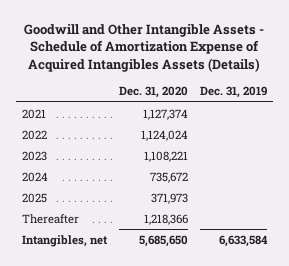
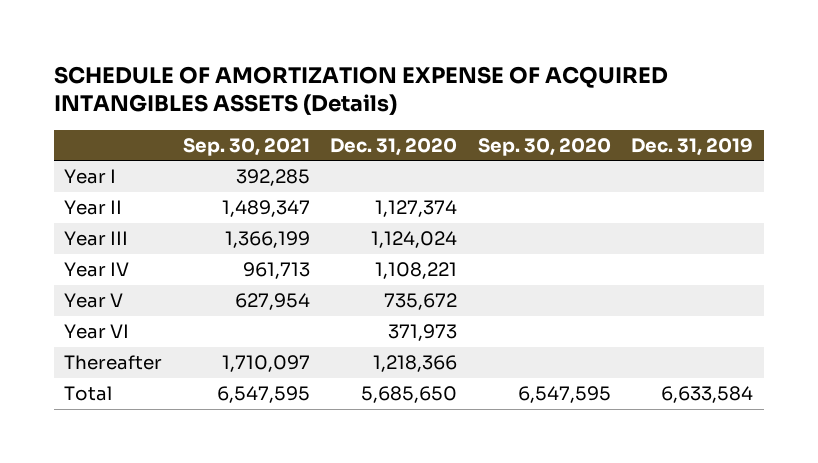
[24,23,265,73] Goodwill and Other Intangible Assets - Schedule of Amortization Expense of Acquired Intangibles Assets (Details) -> [53,65,668,116] SCHEDULE OF AMORTIZATION EXPENSE OF ACQUIRED INTANGIBLES ASSETS (Details)
none -> [182,137,310,156] Sep. 30, 2021
none -> [477,137,611,156] Sep. 30, 2020
none -> [64,169,117,185] Year I
[21,108,46,119] 2021 -> [64,200,123,216] Year II
[21,129,47,140] 2022 -> [64,231,129,247] Year III
[21,150,47,161] 2023 -> [64,262,130,278] Year IV
[21,171,48,182] 2024 -> [64,293,124,309] Year V
[21,192,47,203] 2025 -> [64,324,130,340] Year VI
[21,234,108,247] Intangibles, net -> [64,386,113,402] Total

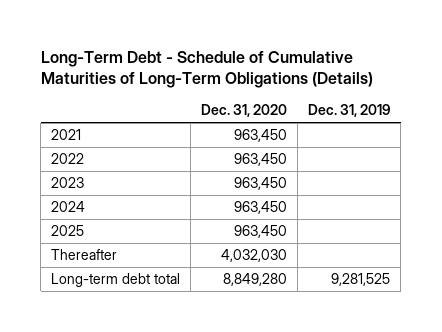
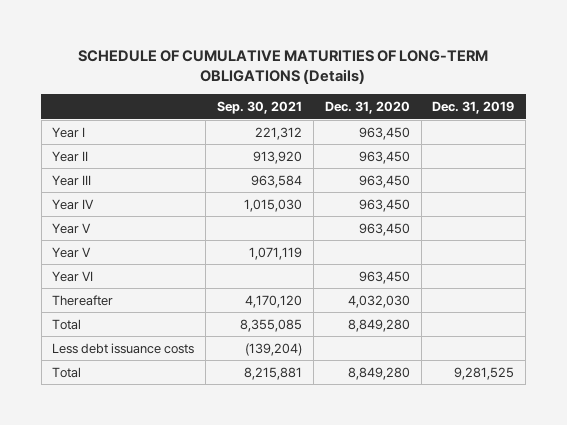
[40,50,373,89] Long-Term Debt - Schedule of Cumulative Maturities of Long-Term Obligations (Details) -> [78,50,489,85] SCHEDULE OF CUMULATIVE MATURITIES OF LONG-TERM OBLIGATIONS (Details)
none -> [217,101,303,115] Sep. 30, 2021
none -> [52,126,86,138] Year I
[51,129,82,141] 2021 -> [52,150,89,162] Year II
[51,153,85,165] 2022 -> [52,174,92,186] Year III
[51,177,85,189] 2023 -> [52,198,95,210] Year IV
[51,201,86,213] 2024 -> [52,222,92,234] Year V
none -> [52,246,92,258] Year V
[51,225,85,237] 2025 -> [52,270,94,282] Year VI
none -> [52,318,82,330] Total
none -> [52,342,195,354] Less debt issuance costs
[51,273,181,288] Long-term debt total -> [52,366,82,378] Total

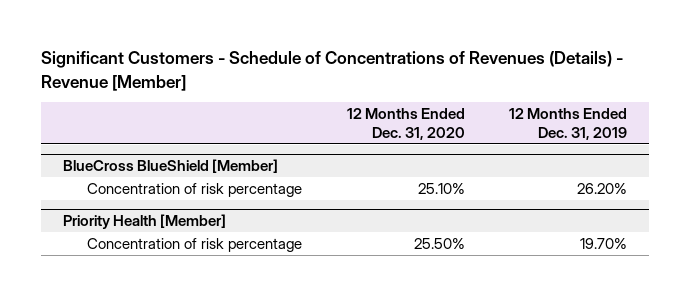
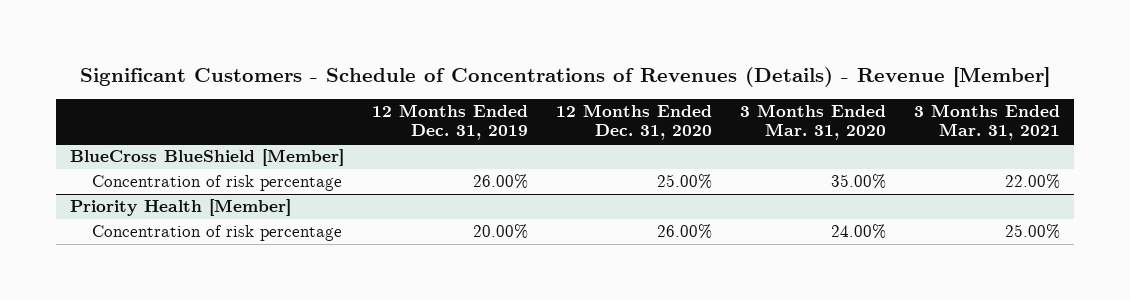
none -> [740,103,887,141] 3 Months Ended Mar. 31, 2020
none -> [914,103,1061,141] 3 Months Ended Mar. 31, 2021
[417,182,465,194] 25.10% -> [657,174,713,190] 25.00%
[577,182,628,194] 26.20% -> [472,174,528,190] 26.00%
[413,237,465,249] 25.50% -> [657,224,713,240] 26.00%
[580,237,628,249] 19.70% -> [472,224,528,240] 20.00%

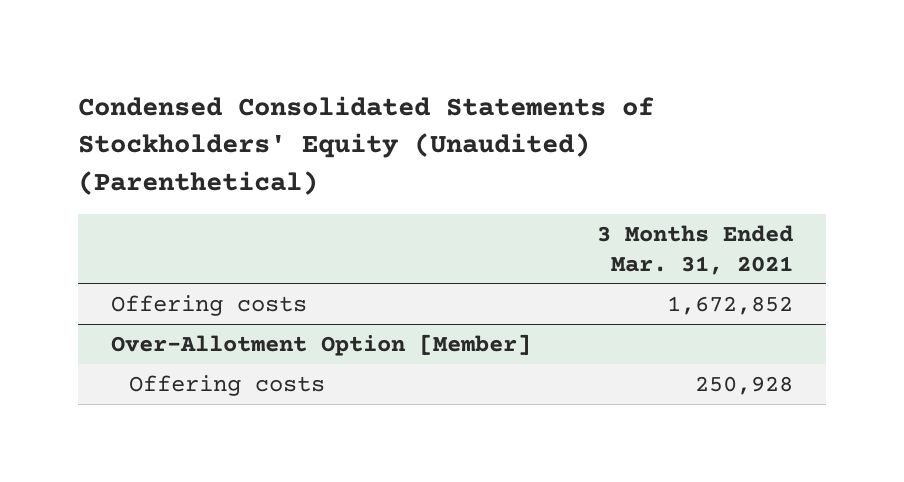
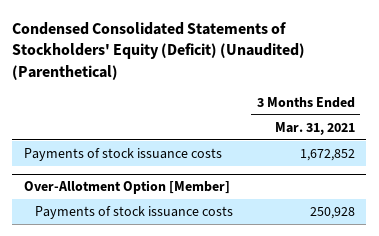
[77,96,654,195] Condensed Consolidated Statements of Stockholders' Equity (Unaudited) (Parenthetical) -> [12,21,306,80] Condensed Consolidated Statements of Stockholders' Equity (Deficit) (Unaudited) (Parenthetical)
[110,294,307,316] Offering costs -> [24,147,223,161] Payments of stock issuance costs
[128,374,325,396] Offering costs -> [34,205,233,219] Payments of stock issuance costs

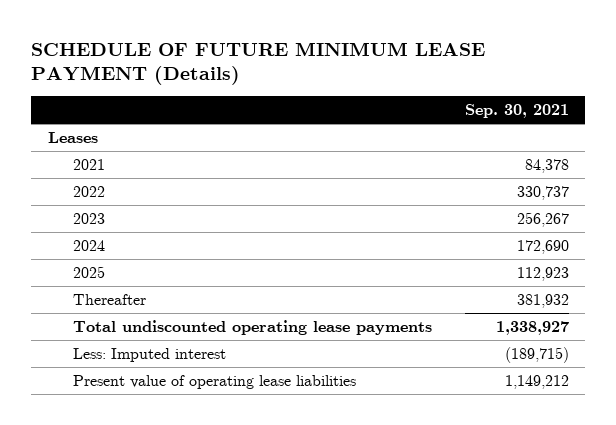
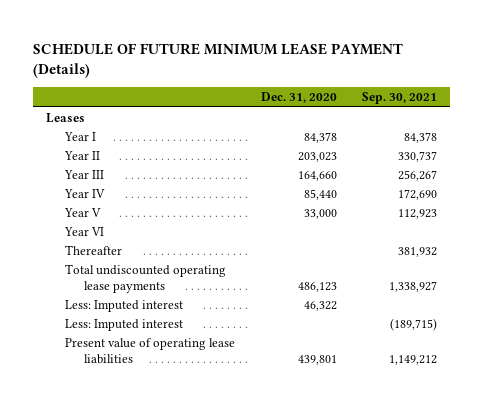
none -> [260,92,337,104] Dec. 31, 2020
[72,158,105,170] 2021 -> [64,131,97,141] Year I
[72,185,105,197] 2022 -> [64,150,101,160] Year II
[72,212,105,224] 2023 -> [64,169,105,179] Year III
[72,239,105,251] 2024 -> [64,188,106,198] Year IV
[72,265,105,278] 2025 -> [64,207,102,217] Year V
none -> [64,226,105,236] Year VI
none -> [65,299,184,312] Less: Imputed interest

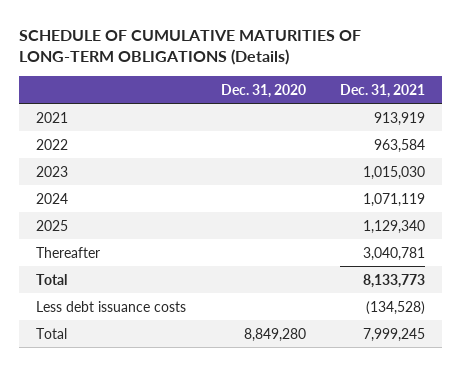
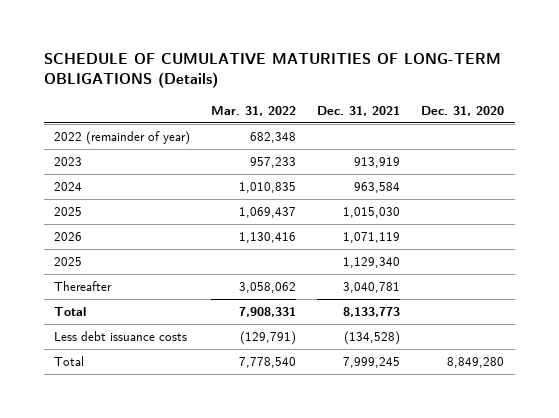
none -> [211,105,297,116] Mar. 31, 2022
none -> [54,131,191,146] 2022 (remainder of year)
[36,111,69,123] 2021 -> [54,157,83,167] 2023
[36,138,69,150] 2022 -> [54,182,83,192] 2024
[36,165,69,177] 2023 -> [54,207,83,217] 2025
[36,192,69,204] 2024 -> [54,232,83,242] 2026

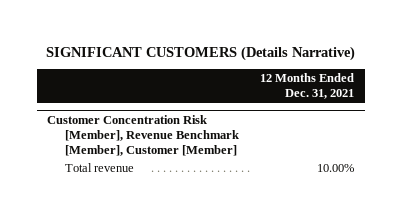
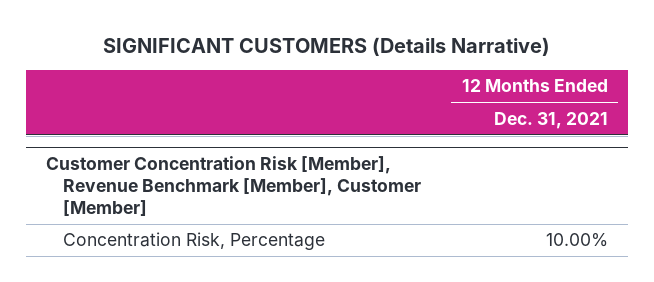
[65,163,135,173] Total revenue -> [62,232,325,251] Concentration Risk, Percentage

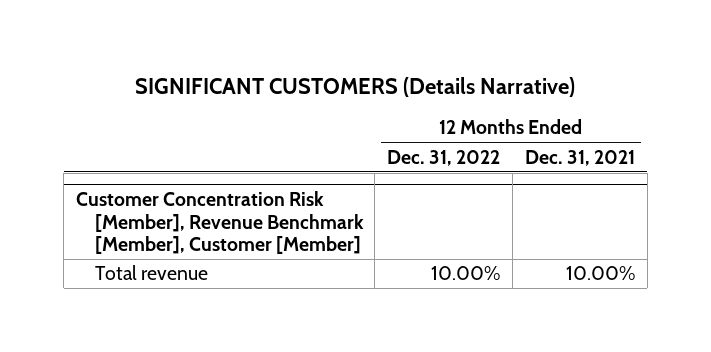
none -> [387,149,501,166] Dec. 31, 2022
[62,232,325,251] Concentration Risk, Percentage -> [94,265,208,281] Total revenue

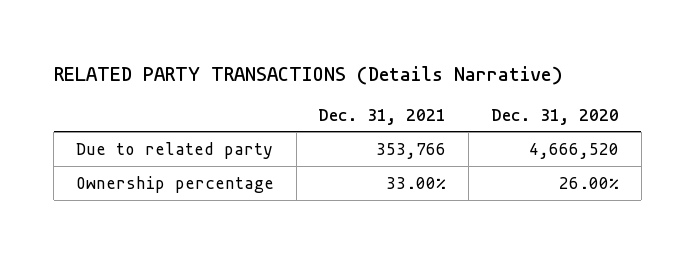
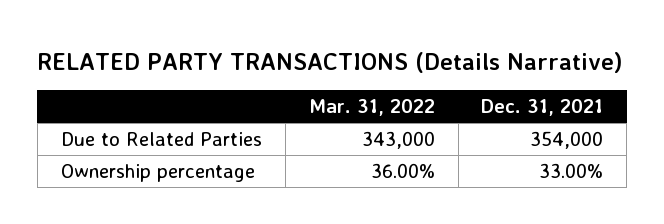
[490,108,619,125] Dec. 31, 2020 -> none
none -> [308,99,435,117] Mar. 31, 2022
[75,141,273,159] Due to related party -> [60,132,262,147] Due to Related Parties
[376,142,447,159] 353,766 -> [530,131,604,150] 354,000

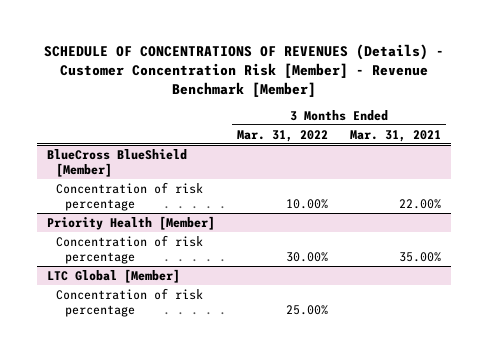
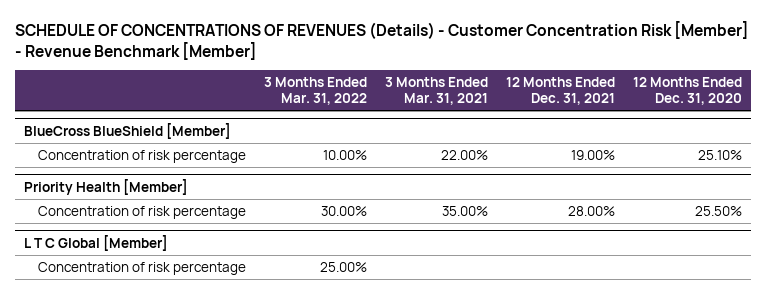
none -> [505,77,615,106] 12 Months Ended Dec. 31, 2021
none -> [632,77,742,106] 12 Months Ended Dec. 31, 2020
[47,268,181,283] LTC Global [Member] -> [23,234,168,251] L T C Global [Member]

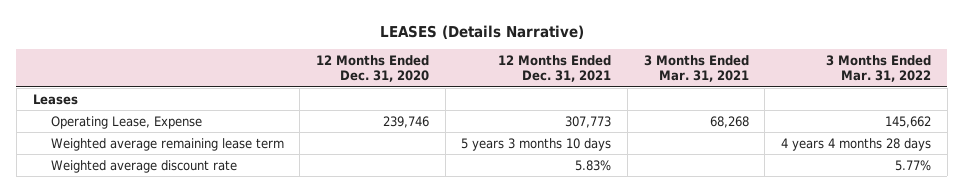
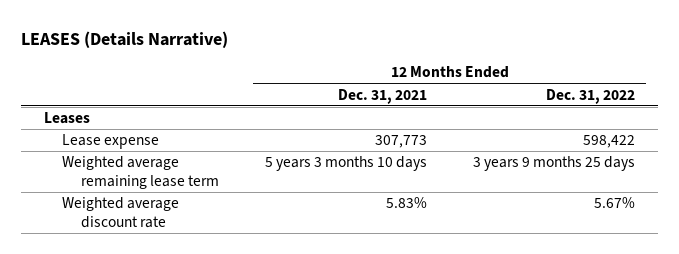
[315,55,429,83] 12 Months Ended Dec. 31, 2020 -> none
[643,55,749,83] 3 Months Ended Mar. 31, 2021 -> none
[826,55,932,83] 3 Months Ended Mar. 31, 2022 -> none
none -> [545,88,635,104] Dec. 31, 2022
[50,115,202,129] Operating Lease, Expense -> [62,134,160,150] Lease expense

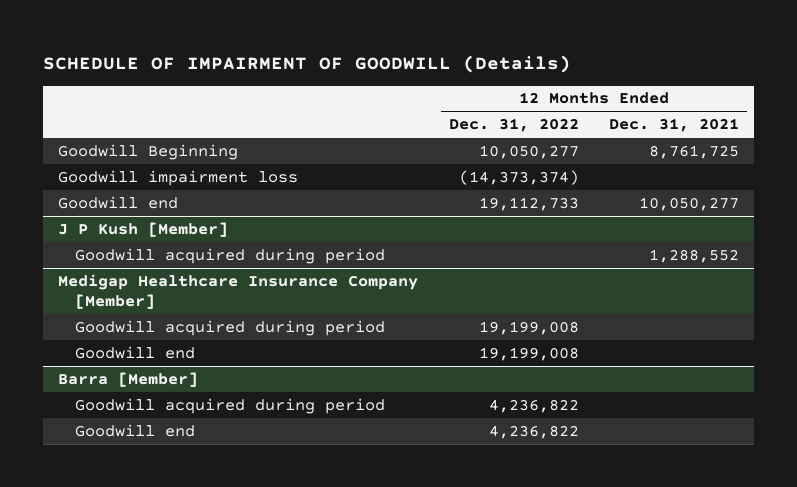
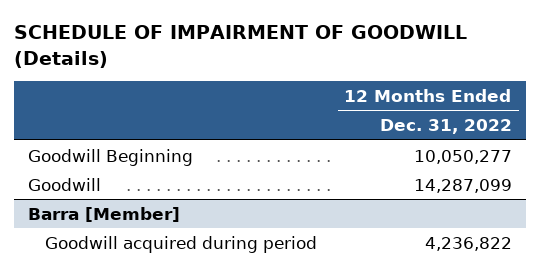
[608,118,739,133] Dec. 31, 2021 -> none
[58,169,299,186] Goodwill impairment loss -> none
[58,221,229,237] J P Kush [Member] -> none
[75,247,386,264] Goodwill acquired during period -> none
[58,273,419,309] Medigap Healthcare Insurance Company [Member] -> none
[75,319,386,336] Goodwill acquired during period -> none
[75,345,196,359] Goodwill end -> none
[58,195,179,209] Goodwill end -> [27,177,101,191] Goodwill
[478,196,579,211] 19,112,733 -> [413,178,512,193] 14,287,099
[75,423,196,437] Goodwill end -> none

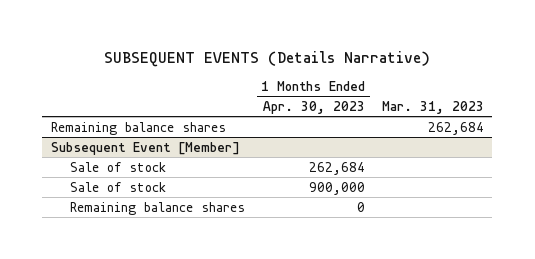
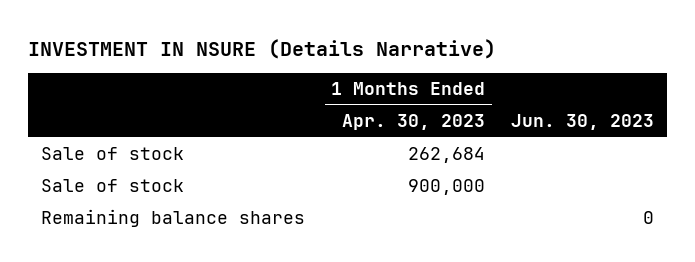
[104,50,431,67] SUBSEQUENT EVENTS (Details Narrative) -> [28,38,497,59] INVESTMENT IN NSURE (Details Narrative)
[382,100,485,114] Mar. 31, 2023 -> none
none -> [510,114,654,131] Jun. 30, 2023
[50,141,240,155] Subsequent Event [Member] -> none
[69,201,245,215] Remaining balance shares -> none
[50,121,226,135] Remaining balance shares -> [41,209,306,228] Remaining balance shares

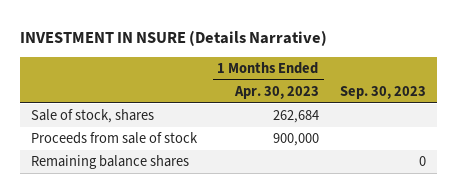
[510,114,654,131] Jun. 30, 2023 -> none
none -> [340,86,427,100] Sep. 30, 2023
[41,147,185,161] Sale of stock -> [30,109,154,124] Sale of stock, shares
[41,179,185,193] Sale of stock -> [30,132,198,145] Proceeds from sale of stock

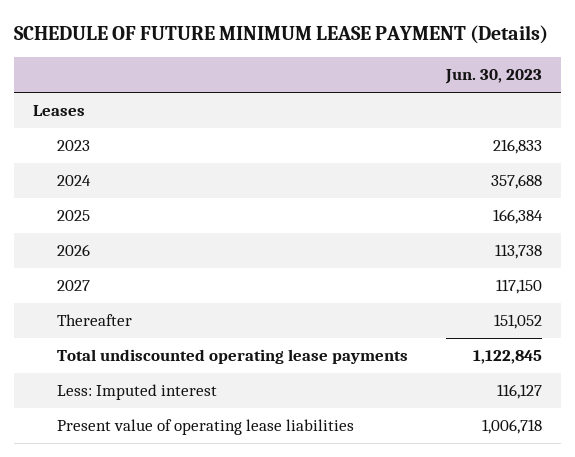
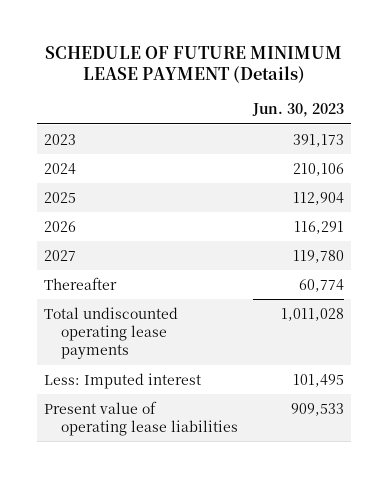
[33,105,86,117] Leases -> none
[492,139,542,155] 216,833 -> [292,133,344,147] 391,173
[490,174,542,190] 357,688 -> [292,162,344,176] 210,106
[492,209,543,225] 166,384 -> [292,191,344,205] 112,904
[494,244,542,260] 113,738 -> [293,220,344,234] 116,291
[495,279,542,295] 117,150 -> [292,249,344,263] 119,780
[493,314,542,330] 151,052 -> [298,278,344,292] 60,774
[472,350,542,365] 1,122,845 -> [280,307,344,321] 1,011,028
[496,384,542,400] 116,127 -> [292,373,344,387] 101,495
[481,419,542,435] 1,006,718 -> [290,402,344,416] 909,533

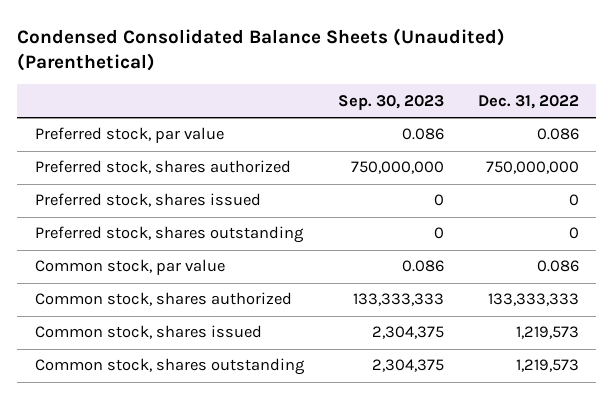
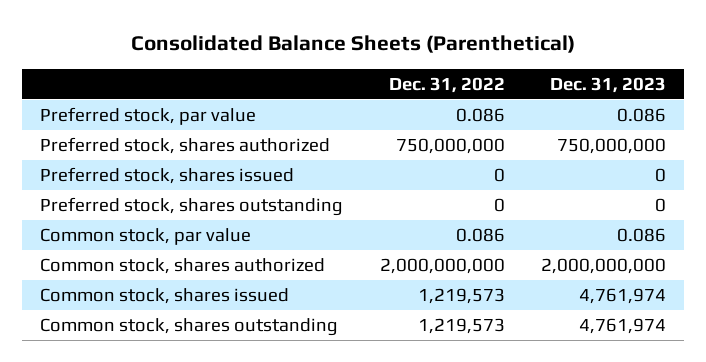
[17,27,506,72] Condensed Consolidated Balance Sheets (Unaudited) (Parenthetical) -> [131,35,576,54] Consolidated Balance Sheets (Parenthetical)
[337,94,444,110] Sep. 30, 2023 -> none
none -> [549,76,666,93] Dec. 31, 2023
[487,293,579,307] 133,333,333 -> [379,257,505,274] 2,000,000,000

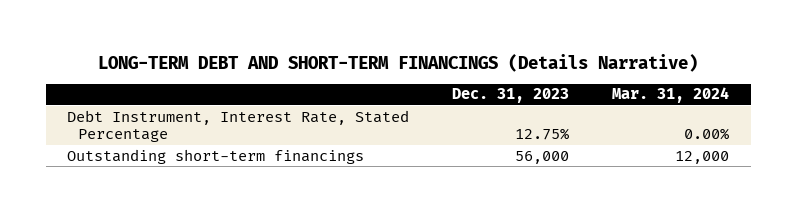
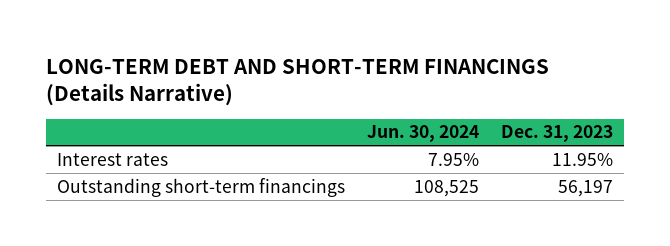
[612,87,730,104] Mar. 31, 2024 -> none
none -> [367,125,480,143] Jun. 30, 2024
[67,109,410,143] Debt Instrument, Interest Rate, Stated Percentage -> none
none -> [57,152,169,166] Interest rates
[515,150,570,164] 56,000 -> [557,179,613,197] 56,197

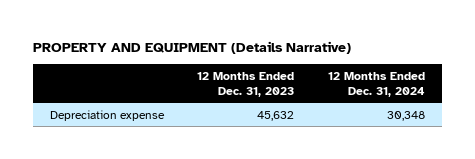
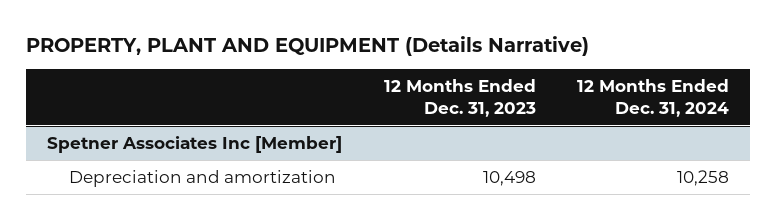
[32,40,351,54] PROPERTY AND EQUIPMENT (Details Narrative) -> [25,36,589,57] PROPERTY, PLANT AND EQUIPMENT (Details Narrative)
none -> [46,135,342,153] Spetner Associates Inc [Member]
[49,109,165,121] Depreciation expense -> [69,169,337,187] Depreciation and amortization
[257,110,295,121] 45,632 -> [482,170,536,186] 10,498
[386,110,425,121] 30,348 -> [677,169,730,186] 10,258

